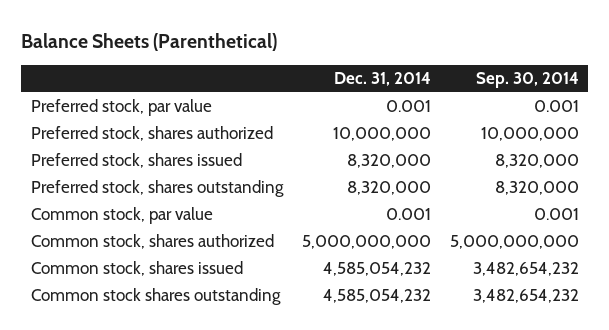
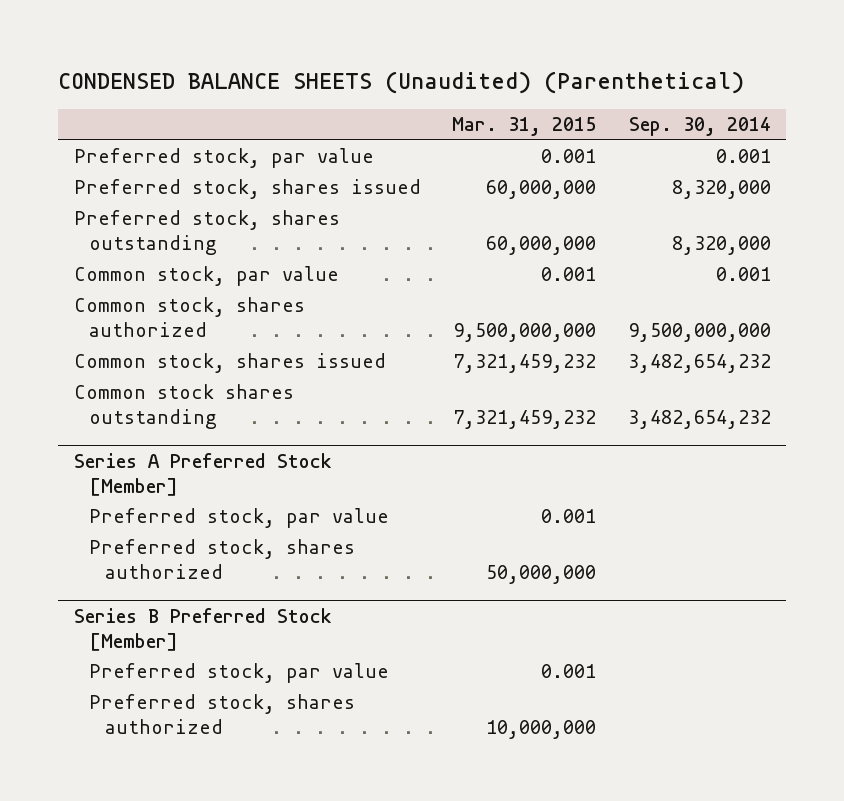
[21,32,278,51] Balance Sheets (Parenthetical) -> [57,70,744,94] CONDENSED BALANCE SHEETS (Unaudited) (Parenthetical)
[333,72,431,87] Dec. 31, 2014 -> none
none -> [452,117,597,137] Mar. 31, 2015
[30,126,273,142] Preferred stock, shares authorized -> none
[449,235,579,250] 5,000,000,000 -> [627,323,771,343] 9,500,000,000
none -> [73,452,332,496] Series A Preferred Stock [Member]
none -> [89,508,390,529] Preferred stock, par value
none -> [89,539,356,580] Preferred stock, shares authorized
none -> [73,607,332,651] Series B Preferred Stock [Member]
none -> [89,663,390,684] Preferred stock, par value
none -> [89,694,356,735] Preferred stock, shares authorized

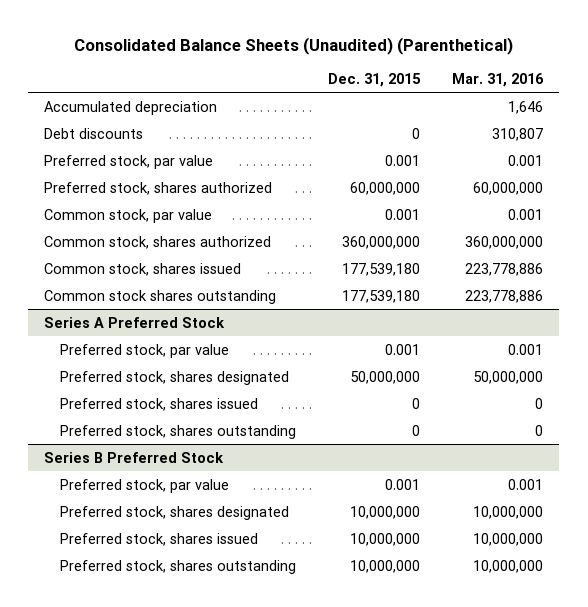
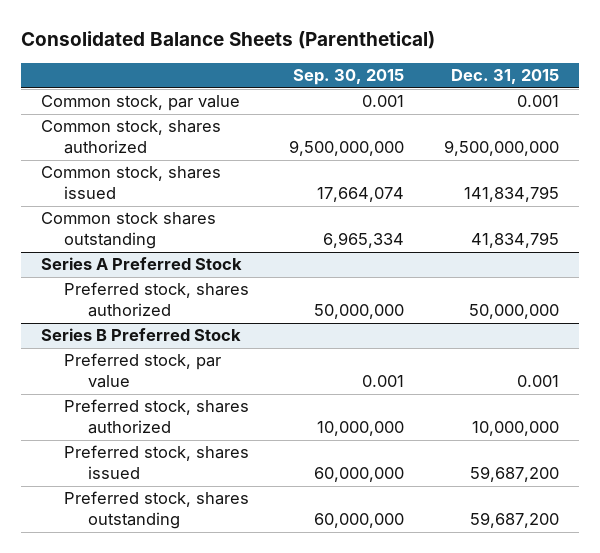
[73,36,513,55] Consolidated Balance Sheets (Unaudited) (Parenthetical) -> [21,31,436,50] Consolidated Balance Sheets (Parenthetical)
[452,72,545,87] Mar. 31, 2016 -> none
none -> [293,69,405,86] Sep. 30, 2015
[44,100,218,115] Accumulated depreciation -> none
[44,127,144,139] Debt discounts -> none
[44,154,214,169] Preferred stock, par value -> none
[44,181,273,195] Preferred stock, shares authorized -> none
[342,235,421,249] 360,000,000 -> [444,140,560,157] 9,500,000,000
[342,262,421,276] 177,539,180 -> [464,186,560,203] 141,834,795
[342,289,421,303] 177,539,180 -> [471,232,560,249] 41,834,795
[60,343,230,358] Preferred stock, par value -> none
[60,397,259,411] Preferred stock, shares issued -> none
[60,424,297,439] Preferred stock, shares outstanding -> none
[60,370,290,385] Preferred stock, shares designated -> [64,282,250,318] Preferred stock, shares authorized
[60,505,290,520] Preferred stock, shares designated -> [64,399,250,435] Preferred stock, shares authorized
[350,532,421,546] 10,000,000 -> [470,466,560,483] 59,687,200
[350,559,421,573] 10,000,000 -> [470,512,560,529] 59,687,200

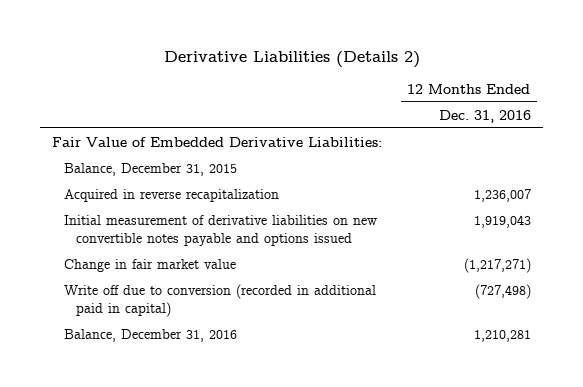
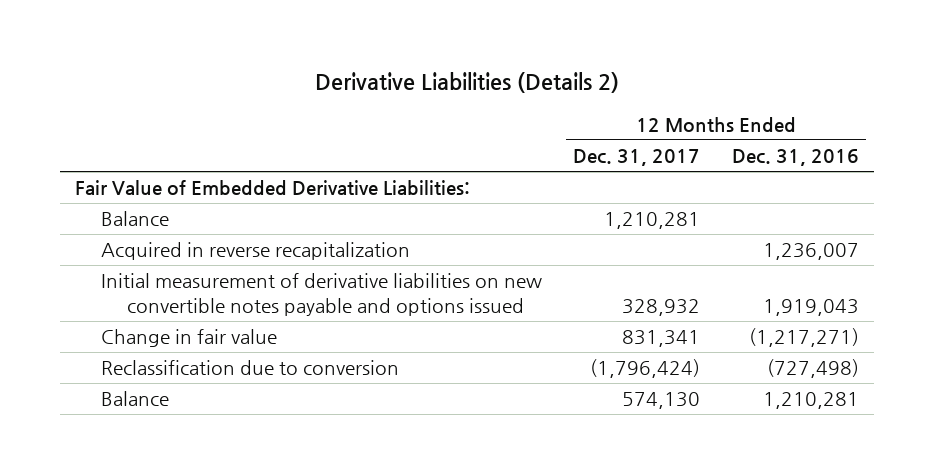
none -> [573,149,701,167] Dec. 31, 2017
[64,162,238,176] Balance, December 31, 2015 -> [101,211,170,227] Balance
[64,258,237,272] Change in fair market value -> [101,329,278,348] Change in fair value
[64,283,377,318] Write off due to conversion (recorded in additional paid in capital) -> [101,360,400,376] Reclassification due to conversion
[64,328,238,342] Balance, December 31, 2016 -> [101,391,170,407] Balance

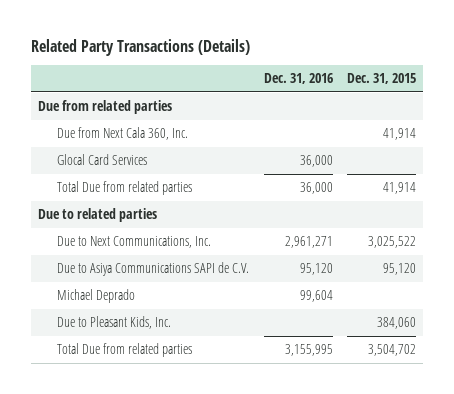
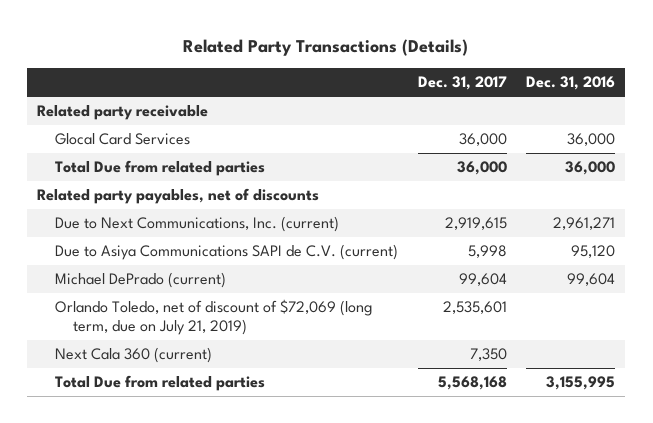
[346,73,416,85] Dec. 31, 2015 -> none
none -> [417,76,507,91] Dec. 31, 2017
[57,127,189,141] Due from Next Cala 360, Inc. -> none
[37,100,172,115] Due from related parties -> [37,105,209,121] Related party receivable
[57,316,172,330] Due to Pleasant Kids, Inc. -> none
[37,208,157,223] Due to related parties -> [37,188,320,205] Related party payables, net of discounts
[57,236,212,249] Due to Next Communications, Inc. -> [55,216,340,233] Due to Next Communications, Inc. (current)
[57,262,250,277] Due to Asiya Communications SAPI de C.V. -> [55,244,399,261] Due to Asiya Communications SAPI de C.V. (current)
[57,289,136,304] Michael Deprado -> [55,272,227,289] Michael DePrado (current)
none -> [55,299,374,336] Orlando Toledo, net of discount of $72,069 (long term, due on July 21, 2019)
none -> [55,347,213,364] Next Cala 360 (current)

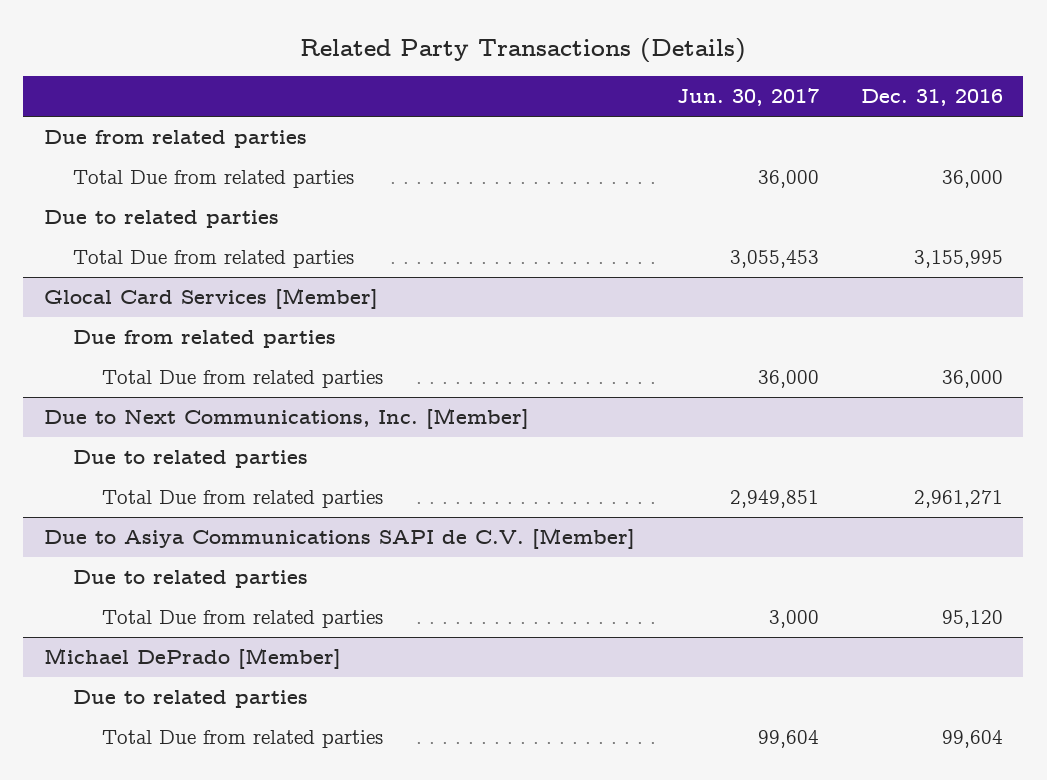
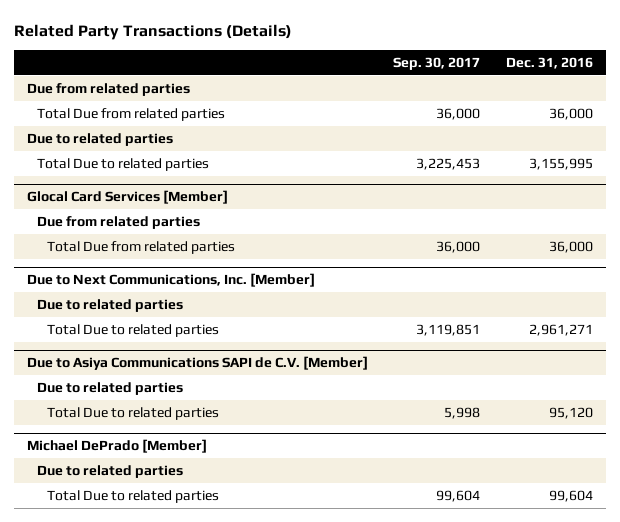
[676,88,819,107] Jun. 30, 2017 -> none
none -> [393,56,481,70] Sep. 30, 2017
[73,249,355,268] Total Due from related parties -> [36,157,209,171] Total Due to related parties
[102,489,384,508] Total Due from related parties -> [47,323,220,337] Total Due to related parties
[102,609,384,628] Total Due from related parties -> [47,406,220,420] Total Due to related parties
[102,729,384,748] Total Due from related parties -> [47,489,220,503] Total Due to related parties

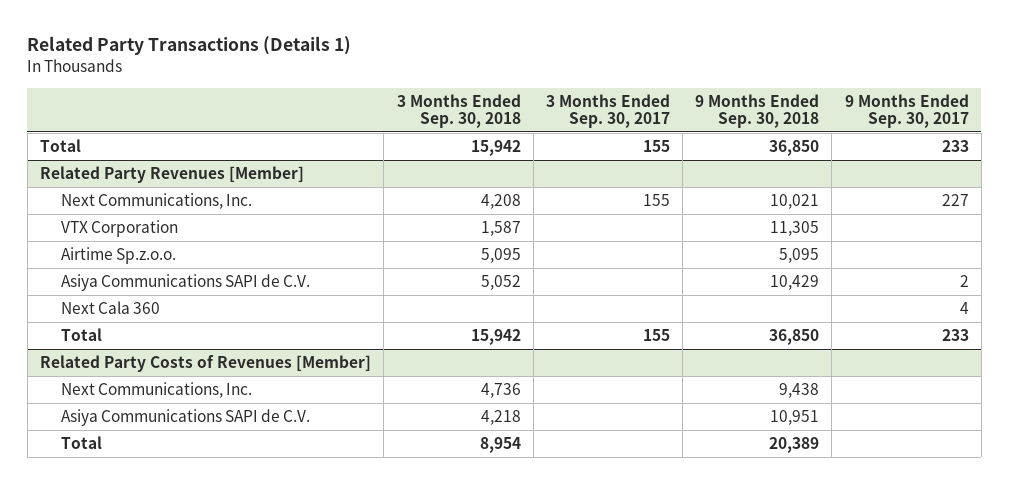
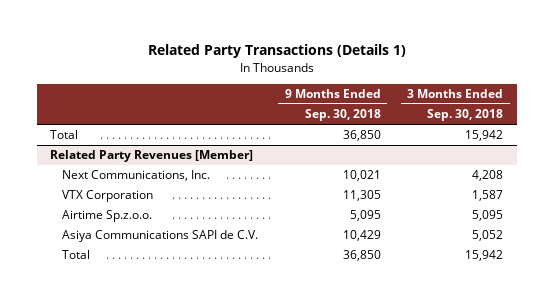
[545,93,670,129] 3 Months Ended Sep. 30, 2017 -> none
[844,93,969,129] 9 Months Ended Sep. 30, 2017 -> none
[61,300,161,314] Next Cala 360 -> none
[40,354,372,372] Related Party Costs of Revenues [Member] -> none
[61,381,253,398] Next Communications, Inc. -> none
[61,408,311,426] Asiya Communications SAPI de C.V. -> none
[61,435,103,449] Total -> none

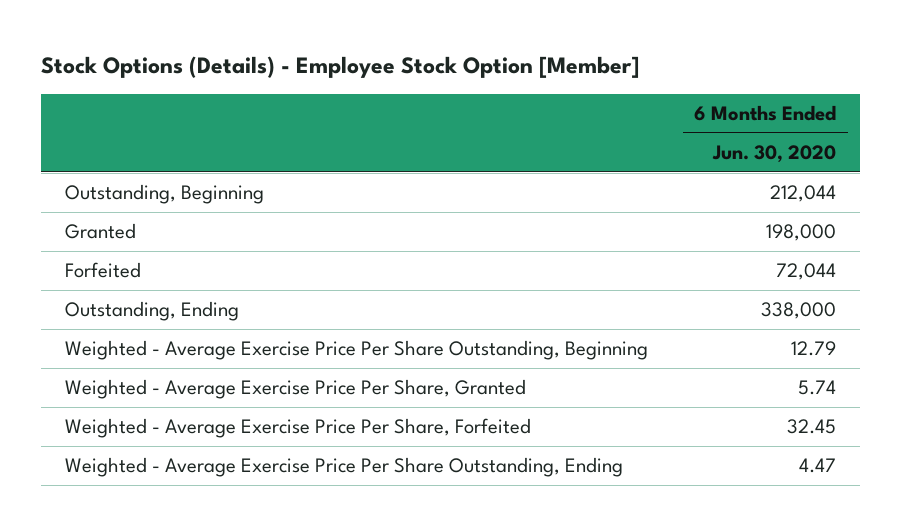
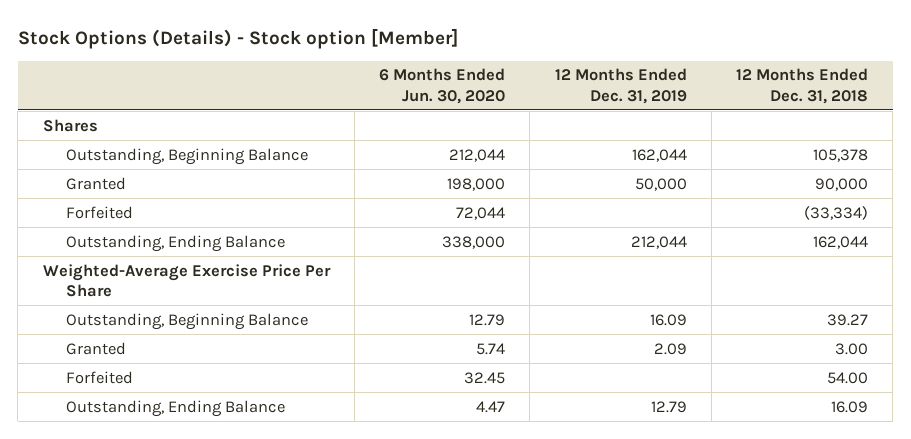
[41,56,640,79] Stock Options (Details) - Employee Stock Option [Member] -> [17,27,458,49] Stock Options (Details) - Stock option [Member]
none -> [554,68,687,104] 12 Months Ended Dec. 31, 2019
none -> [735,68,868,104] 12 Months Ended Dec. 31, 2018
none -> [42,118,98,132] Shares
[64,184,264,205] Outstanding, Beginning -> [66,147,309,165] Outstanding, Beginning Balance
[64,301,239,322] Outstanding, Ending -> [66,234,286,252] Outstanding, Ending Balance
none -> [42,263,331,298] Weighted-Average Exercise Price Per Share
[64,340,648,361] Weighted - Average Exercise Price Per Share Outstanding, Beginning -> [66,312,309,330] Outstanding, Beginning Balance
[64,379,526,400] Weighted - Average Exercise Price Per Share, Granted -> [66,341,127,355] Granted
[64,418,531,439] Weighted - Average Exercise Price Per Share, Forfeited -> [66,370,134,384] Forfeited
[64,457,623,478] Weighted - Average Exercise Price Per Share Outstanding, Ending -> [66,399,286,417] Outstanding, Ending Balance

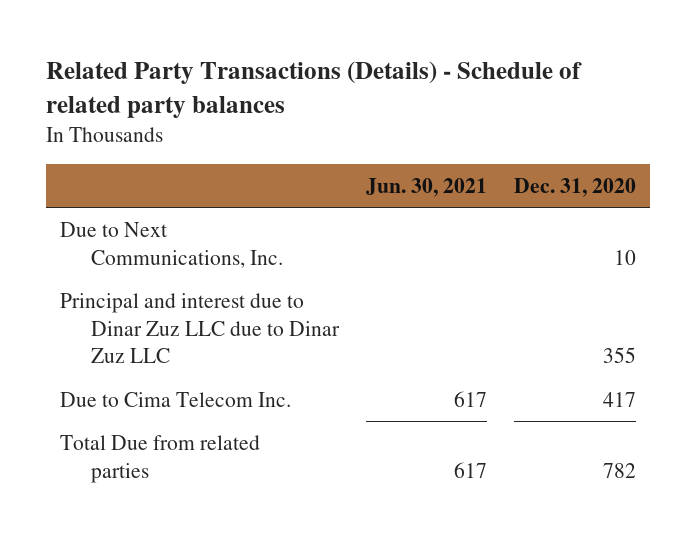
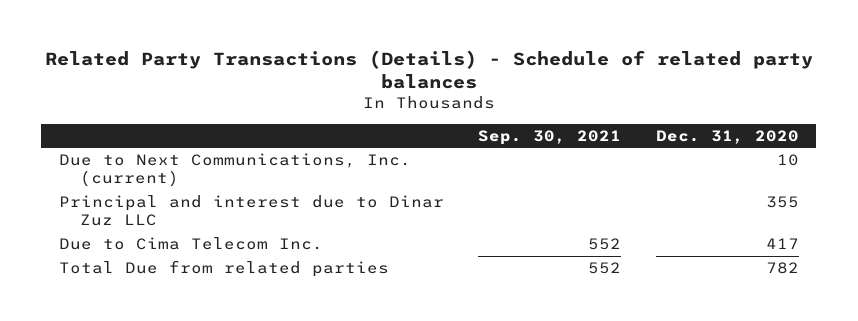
[365,177,487,197] Jun. 30, 2021 -> none
none -> [478,129,622,145] Sep. 30, 2021
[59,221,283,268] Due to Next Communications, Inc. -> [58,153,411,188] Due to Next Communications, Inc. (current)
[59,292,340,364] Principal and interest due to Dinar Zuz LLC due to Dinar Zuz LLC -> [58,195,444,227] Principal and interest due to Dinar Zuz LLC

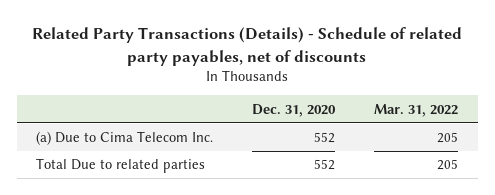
[44,49,813,90] Related Party Transactions (Details) - Schedule of related party balances -> [32,27,463,66] Related Party Transactions (Details) - Schedule of related party payables, net of discounts
[478,129,622,145] Sep. 30, 2021 -> none
none -> [374,103,459,117] Mar. 31, 2022
[58,153,411,188] Due to Next Communications, Inc. (current) -> none
[58,195,444,227] Principal and interest due to Dinar Zuz LLC -> none
[58,237,323,251] Due to Cima Telecom Inc. -> [36,131,214,146] (a) Due to Cima Telecom Inc.
[765,238,799,250] 417 -> [314,132,336,144] 552
[58,260,389,278] Total Due from related parties -> [36,158,206,174] Total Due to related parties
[765,262,799,275] 782 -> [314,159,336,171] 552

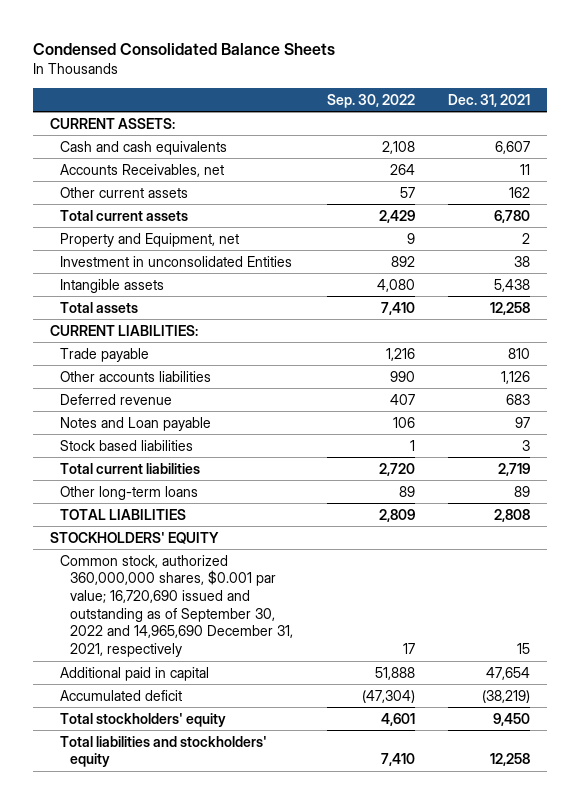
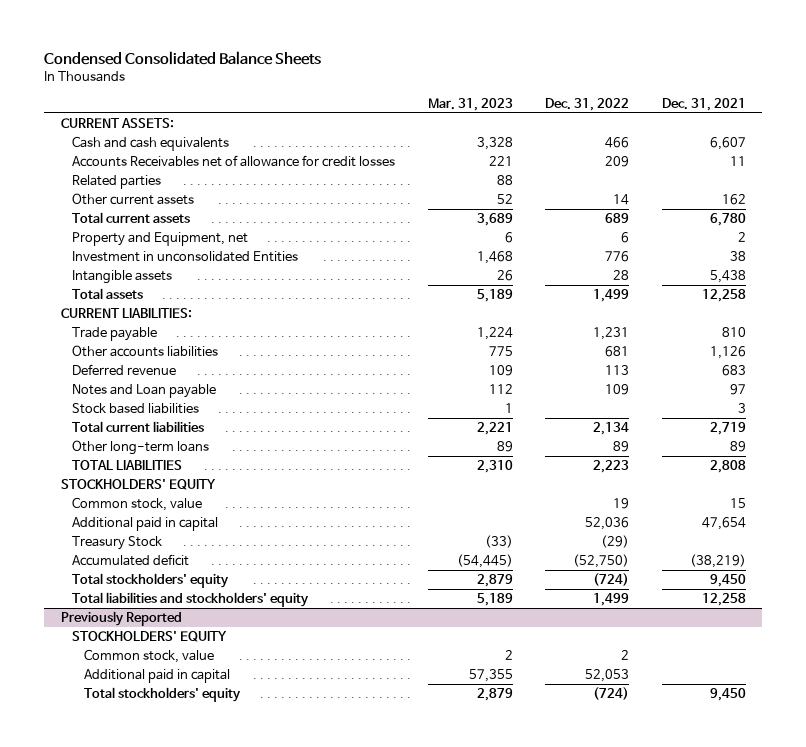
[326,93,415,108] Sep. 30, 2022 -> none
none -> [427,98,513,112] Mar. 31, 2023
none -> [545,98,630,112] Dec. 31, 2022
[60,163,225,177] Accounts Receivables, net -> [72,154,396,167] Accounts Receivables net of allowance for credit losses
none -> [72,174,162,189] Related parties
[60,554,294,658] Common stock, authorized 360,000,000 shares, $0.001 par value; 16,720,690 issued and outstanding as of September 30, 2022 and 14,965,690 December 31, 2021, respectively -> [72,496,203,511] Common stock, value
none -> [72,535,163,550] Treasury Stock
none -> [60,610,182,626] Previously Reported
none -> [72,630,228,642] STOCKHOLDERS' EQUITY
none -> [83,648,214,663] Common stock, value
none -> [83,668,230,683] Additional paid in capital
none -> [83,686,241,702] Total stockholders' equity

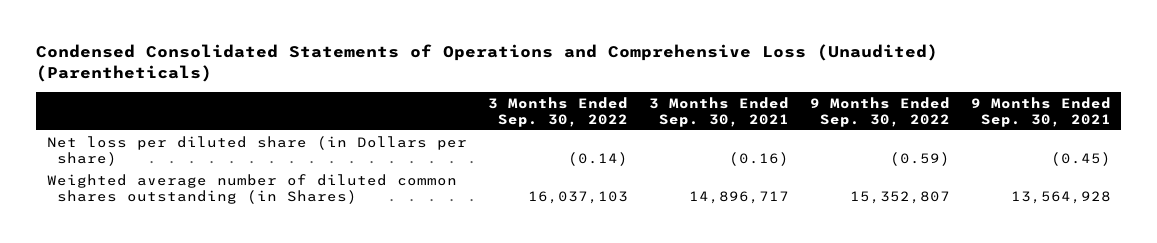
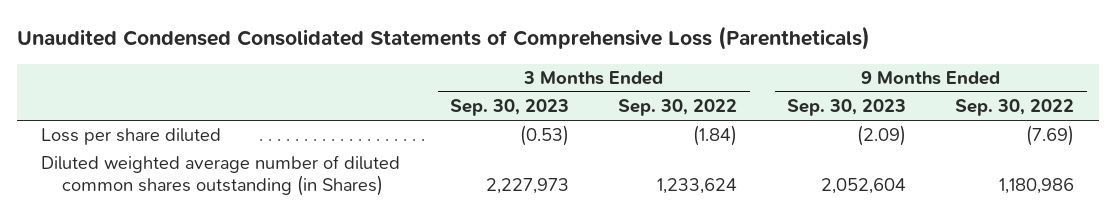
[36,44,939,83] Condensed Consolidated Statements of Operations and Comprehensive Loss (Unaudited) (Parentheticals) -> [16,26,870,51] Unaudited Condensed Consolidated Statements of Comprehensive Loss (Parentheticals)
[648,96,789,127] 3 Months Ended Sep. 30, 2021 -> none
[970,96,1111,127] 9 Months Ended Sep. 30, 2021 -> none
none -> [449,99,569,117] Sep. 30, 2023
none -> [786,99,906,117] Sep. 30, 2023
[46,135,467,166] Net loss per diluted share (in Dollars per share) -> [41,128,222,146] Loss per share diluted
[567,151,628,166] (0.14) -> [693,125,738,147] (1.84)
[889,151,950,166] (0.59) -> [1026,125,1075,147] (7.69)
[46,173,457,204] Weighted average number of diluted common shares outstanding (in Shares) -> [41,155,401,196] Diluted weighted average number of diluted common shares outstanding (in Shares)
[527,190,628,204] 16,037,103 -> [657,177,738,194] 1,233,624
[849,190,950,204] 15,352,807 -> [999,177,1075,194] 1,180,986

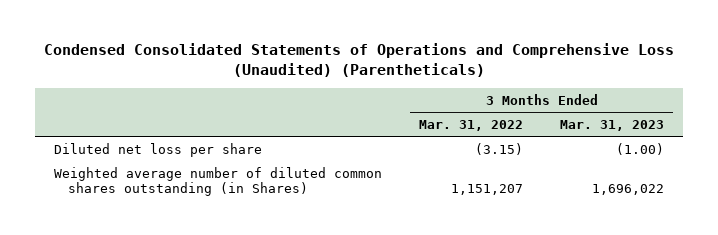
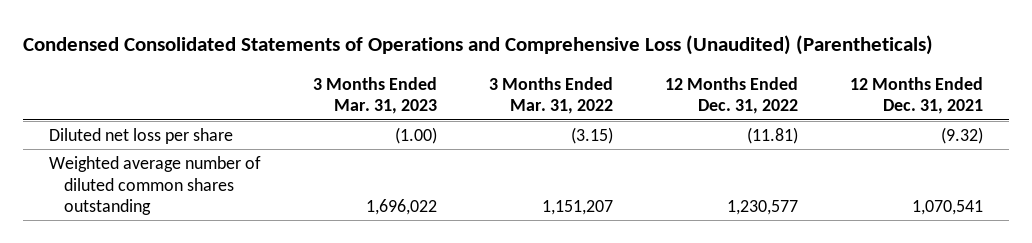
none -> [665,76,799,115] 12 Months Ended Dec. 31, 2022
none -> [850,76,984,115] 12 Months Ended Dec. 31, 2021
[53,166,382,196] Weighted average number of diluted common shares outstanding (in Shares) -> [49,156,262,216] Weighted average number of diluted common shares outstanding

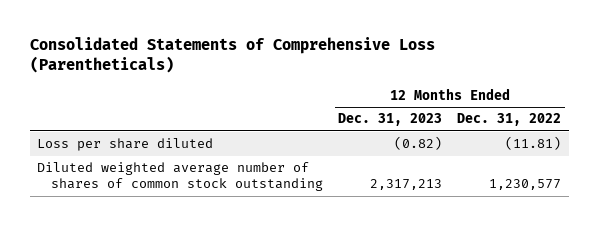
[23,35,934,56] Condensed Consolidated Statements of Operations and Comprehensive Loss (Unaudited) (Parentheticals) -> [29,37,435,74] Consolidated Statements of Comprehensive Loss (Parentheticals)
[313,76,438,115] 3 Months Ended Mar. 31, 2023 -> none
[489,76,614,115] 3 Months Ended Mar. 31, 2022 -> none
[850,76,984,115] 12 Months Ended Dec. 31, 2021 -> none
none -> [338,113,443,127] Dec. 31, 2023
[49,128,234,145] Diluted net loss per share -> [37,138,214,152] Loss per share diluted
[49,156,262,216] Weighted average number of diluted common shares outstanding -> [37,162,324,192] Diluted weighted average number of shares of common stock outstanding

